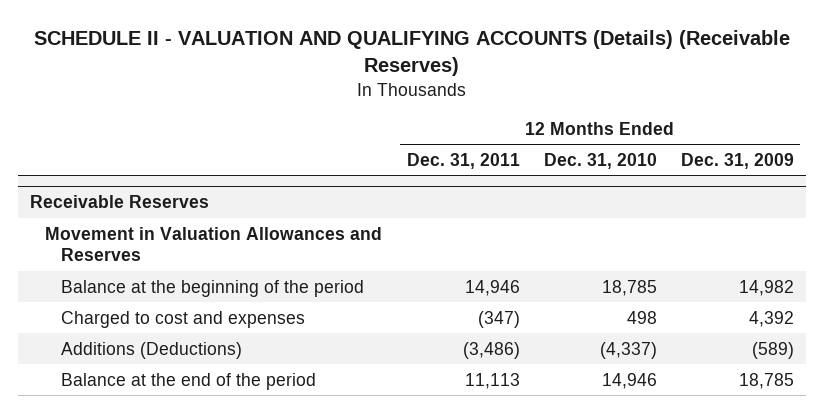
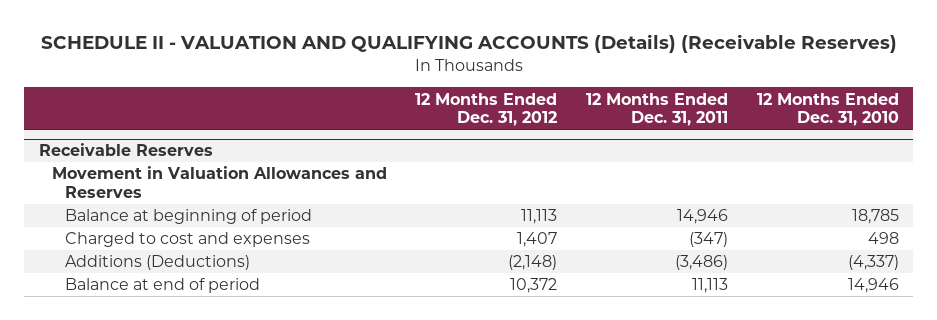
[680,152,794,169] Dec. 31, 2009 -> none
none -> [415,92,558,127] 12 Months Ended Dec. 31, 2012
[61,279,365,297] Balance at the beginning of the period -> [64,209,312,225] Balance at beginning of period
[61,372,317,390] Balance at the end of the period -> [64,278,260,294] Balance at end of period

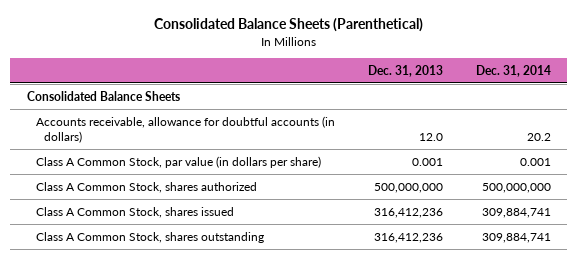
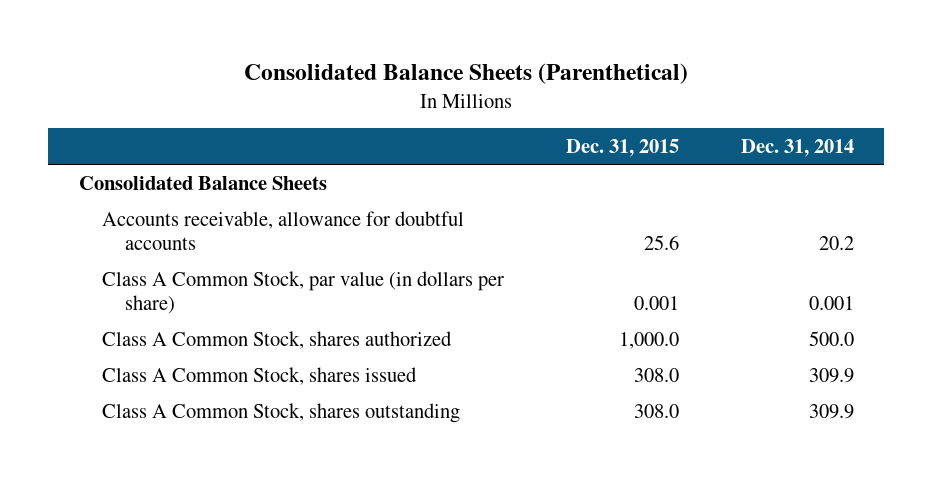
[367,64,443,77] Dec. 31, 2013 -> none
none -> [565,139,679,158] Dec. 31, 2015
[35,115,335,144] Accounts receivable, allowance for doubtful accounts (in dollars) -> [101,210,464,251] Accounts receivable, allowance for doubtful accounts
[481,182,551,193] 500,000,000 -> [808,330,854,346] 500.0
[481,207,551,218] 309,884,741 -> [808,367,854,383] 309.9
[481,232,551,243] 309,884,741 -> [808,403,854,419] 309.9

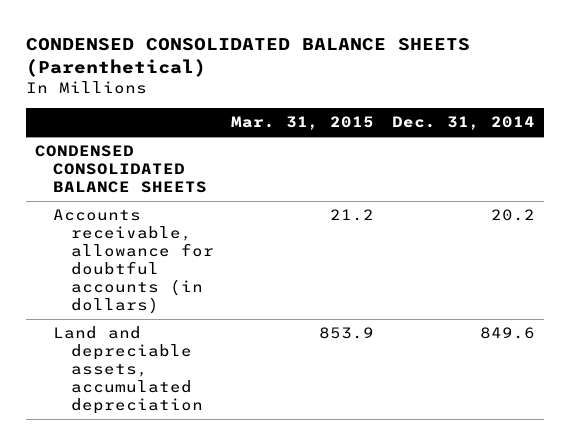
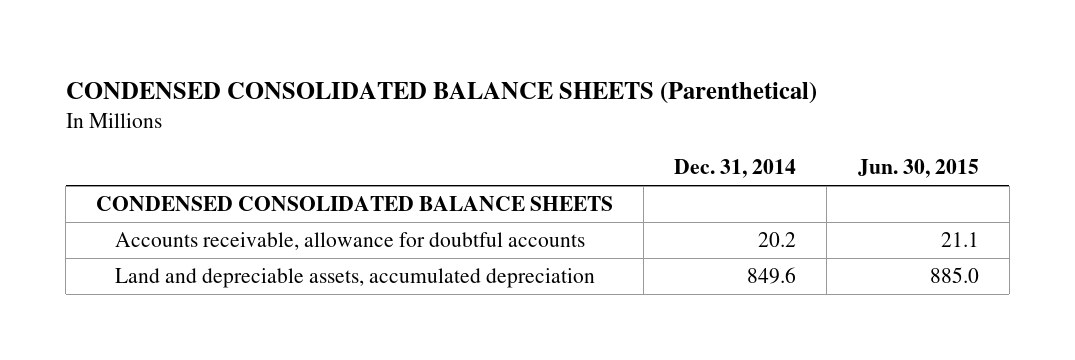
[231,116,375,131] Mar. 31, 2015 -> none
none -> [857,159,979,179] Jun. 30, 2015
[52,209,214,314] Accounts receivable, allowance for doubtful accounts (in dollars) -> [114,232,585,251] Accounts receivable, allowance for doubtful accounts

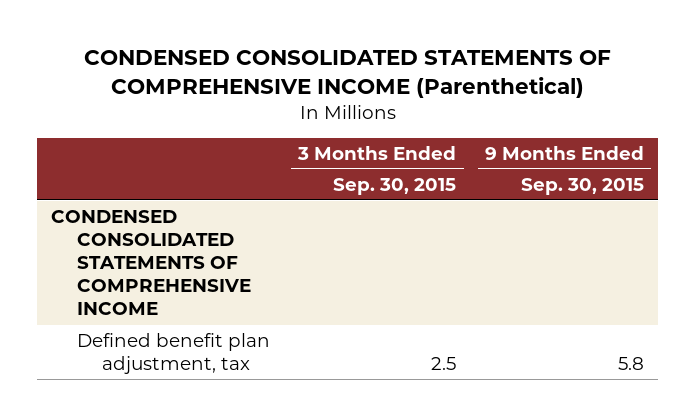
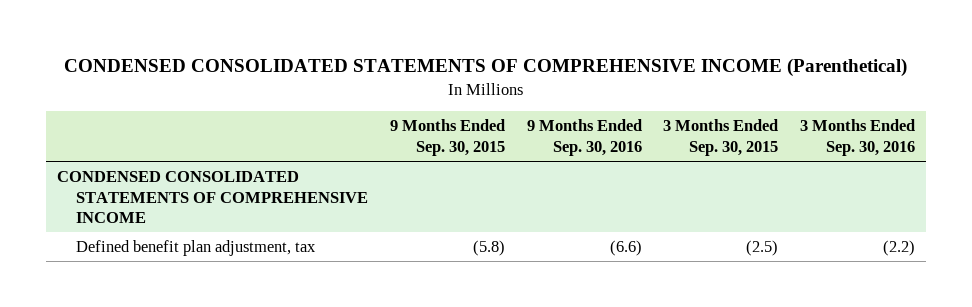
none -> [526,119,642,157] 9 Months Ended Sep. 30, 2016
none -> [800,119,916,157] 3 Months Ended Sep. 30, 2016
[431,357,457,371] 2.5 -> [746,239,779,256] (2.5)
[618,357,645,371] 5.8 -> [472,239,505,256] (5.8)

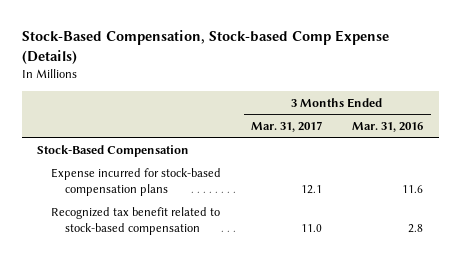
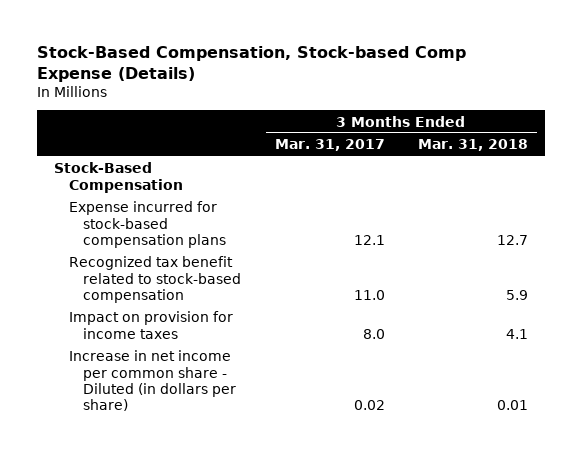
[352,121,424,132] Mar. 31, 2016 -> none
none -> [418,139,529,152] Mar. 31, 2018
none -> [68,311,233,339] Impact on provision for income taxes
none -> [68,350,237,412] Increase in net income per common share - Diluted (in dollars per share)

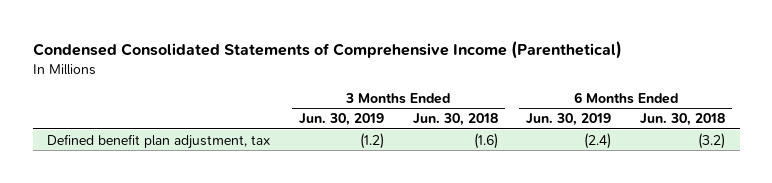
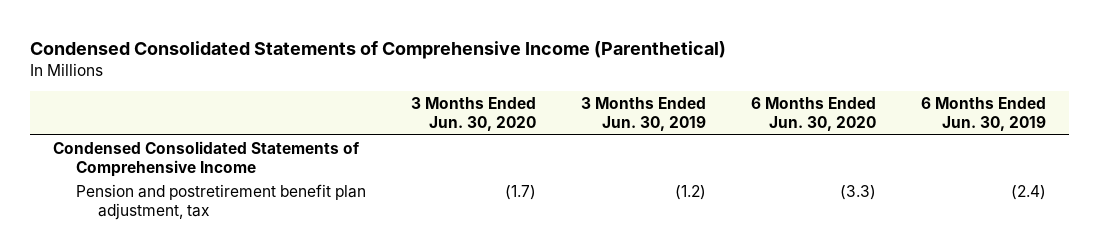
[412,113,498,127] Jun. 30, 2018 -> none
[640,113,726,127] Jun. 30, 2018 -> none
none -> [410,97,536,132] 3 Months Ended Jun. 30, 2020
none -> [750,97,876,132] 6 Months Ended Jun. 30, 2020
none -> [52,140,360,177] Condensed Consolidated Statements of Comprehensive Income
[47,133,271,149] Defined benefit plan adjustment, tax -> [75,183,366,220] Pension and postretirement benefit plan adjustment, tax

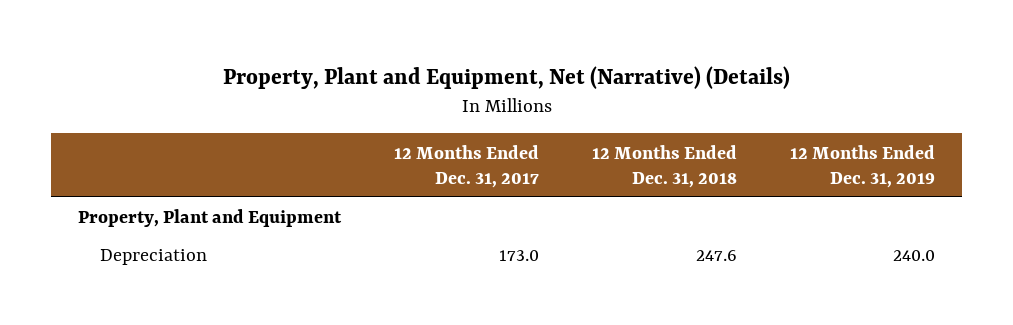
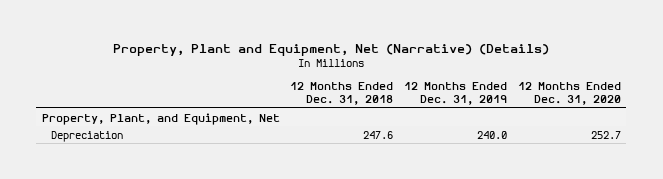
[393,144,539,188] 12 Months Ended Dec. 31, 2017 -> none
none -> [518,82,622,106] 12 Months Ended Dec. 31, 2020
[77,209,342,228] Property, Plant and Equipment -> [41,112,280,125] Property, Plant, and Equipment, Net

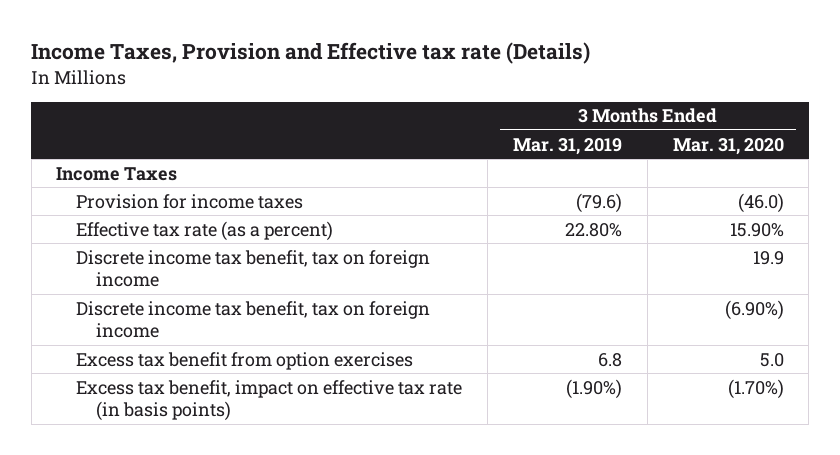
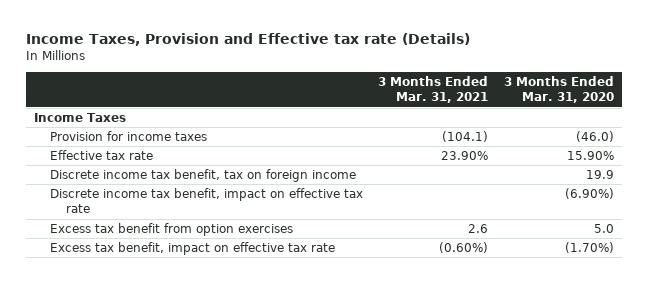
[512,137,622,155] Mar. 31, 2019 -> none
none -> [378,76,489,104] 3 Months Ended Mar. 31, 2021
[76,220,334,241] Effective tax rate (as a percent) -> [49,150,153,161] Effective tax rate
[76,300,431,339] Discrete income tax benefit, tax on foreign income -> [49,188,363,214] Discrete income tax benefit, impact on effective tax rate
[76,379,463,422] Excess tax benefit, impact on effective tax rate (in basis points) -> [49,242,335,256] Excess tax benefit, impact on effective tax rate

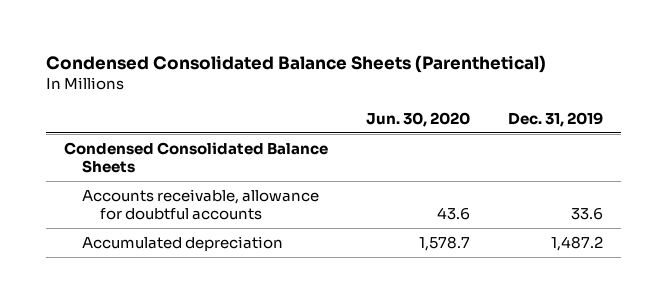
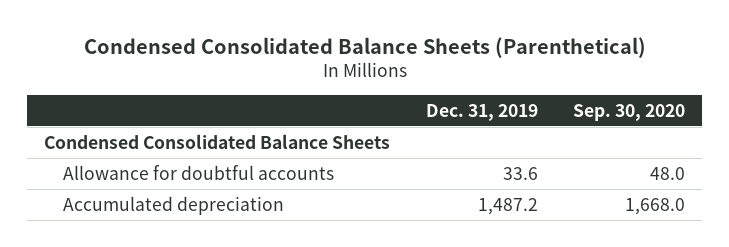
[366,111,471,127] Jun. 30, 2020 -> none
none -> [572,103,685,121] Sep. 30, 2020
[82,188,320,221] Accounts receivable, allowance for doubtful accounts -> [63,164,335,180] Allowance for doubtful accounts

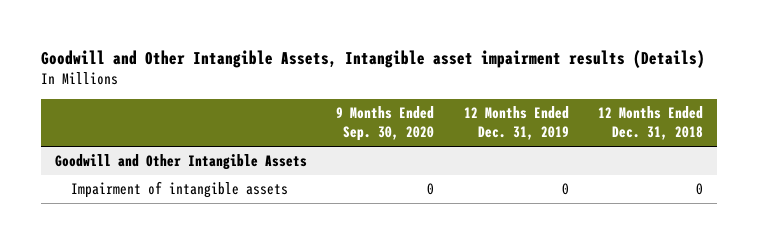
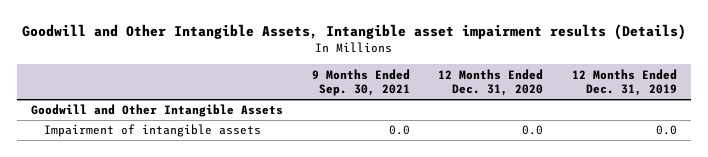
[336,106,435,142] 9 Months Ended Sep. 30, 2020 -> none
[597,106,703,141] 12 Months Ended Dec. 31, 2018 -> none
none -> [311,68,410,97] 9 Months Ended Sep. 30, 2021
none -> [438,68,544,97] 12 Months Ended Dec. 31, 2020
[561,183,569,196] 0 -> [655,125,677,136] 0.0

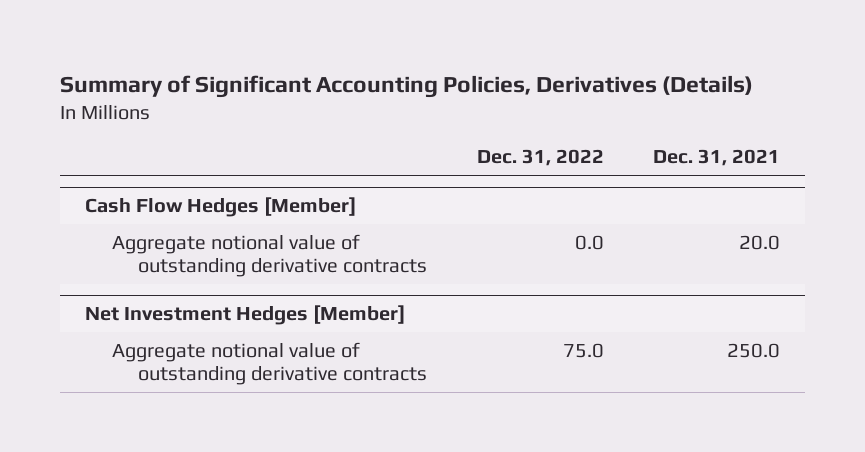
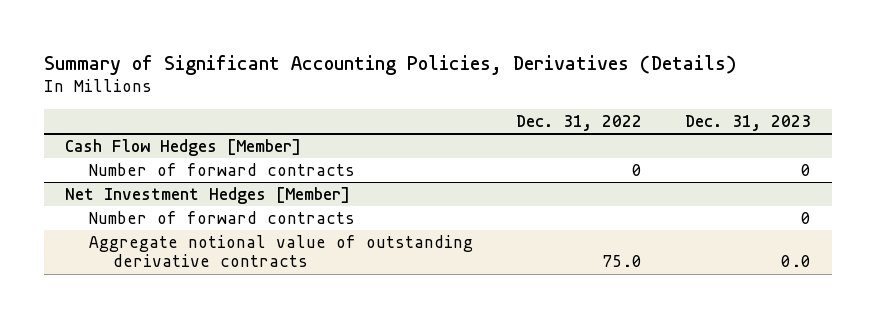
[653,149,781,167] Dec. 31, 2021 -> none
none -> [684,114,811,131] Dec. 31, 2023
[111,233,427,278] Aggregate notional value of outstanding derivative contracts -> none
none -> [88,162,355,176] Number of forward contracts
none -> [88,210,355,224] Number of forward contracts

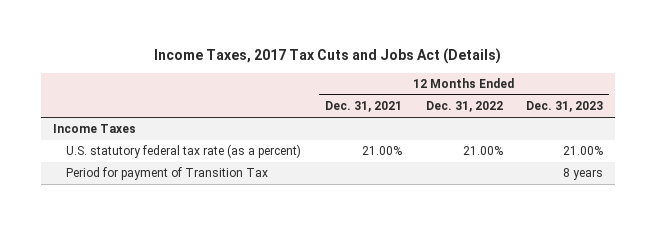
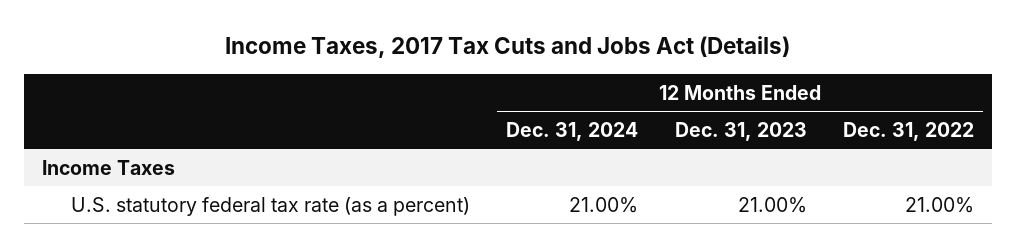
[324,101,402,113] Dec. 31, 2021 -> none
none -> [506,121,639,141] Dec. 31, 2024
[65,167,268,181] Period for payment of Transition Tax -> none

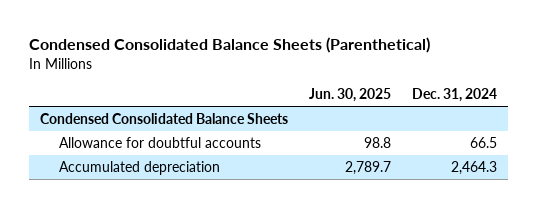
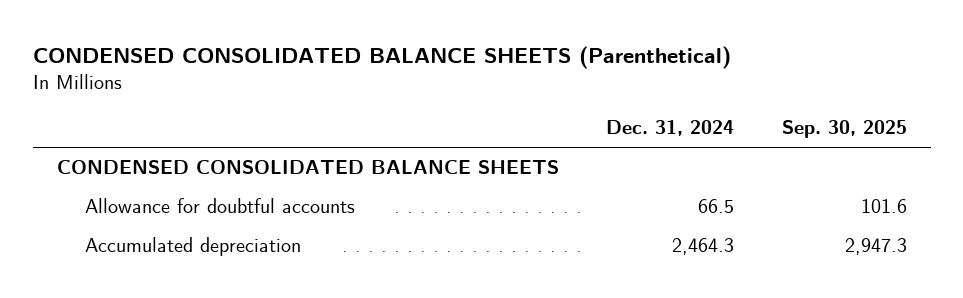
[29,37,431,54] Condensed Consolidated Balance Sheets (Parenthetical) -> [32,45,731,69] CONDENSED CONSOLIDATED BALANCE SHEETS (Parenthetical)
[309,87,392,102] Jun. 30, 2025 -> none
none -> [781,120,907,139] Sep. 30, 2025
[39,112,288,124] Condensed Consolidated Balance Sheets -> [56,160,559,175] CONDENSED CONSOLIDATED BALANCE SHEETS

